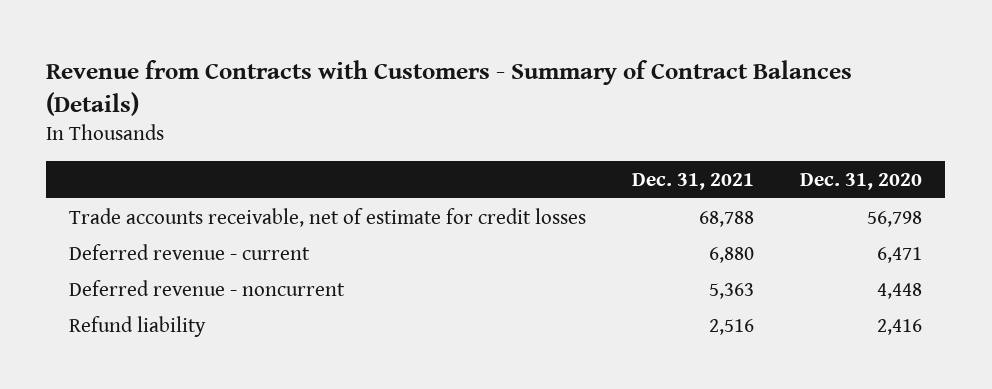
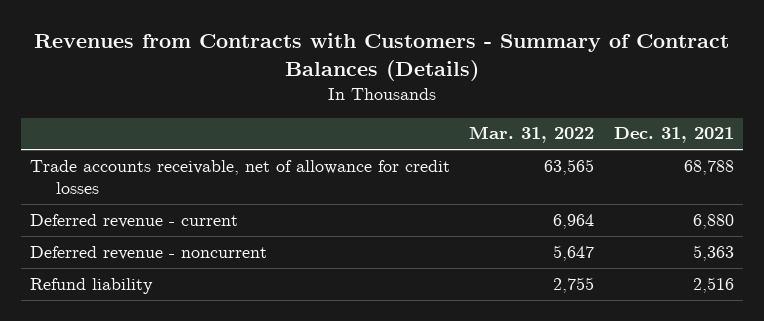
[46,59,853,116] Revenue from Contracts with Customers - Summary of Contract Balances (Details) -> [33,33,729,81] Revenues from Contracts with Customers - Summary of Contract Balances (Details)
[800,173,923,191] Dec. 31, 2020 -> none
none -> [469,126,595,144] Mar. 31, 2022
[69,207,587,227] Trade accounts receivable, net of estimate for credit losses -> [30,159,451,195] Trade accounts receivable, net of allowance for credit losses

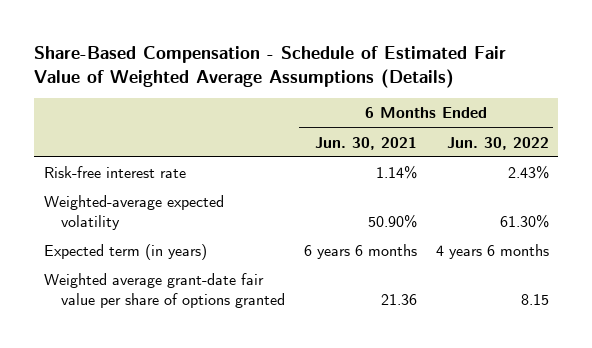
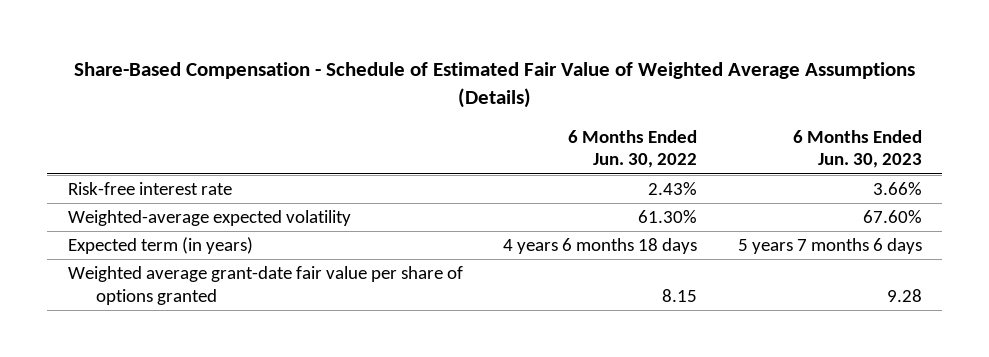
[314,136,417,150] Jun. 30, 2021 -> none
none -> [792,129,922,169] 6 Months Ended Jun. 30, 2023
[435,243,549,259] 4 years 6 months -> [503,238,698,255] 4 years 6 months 18 days

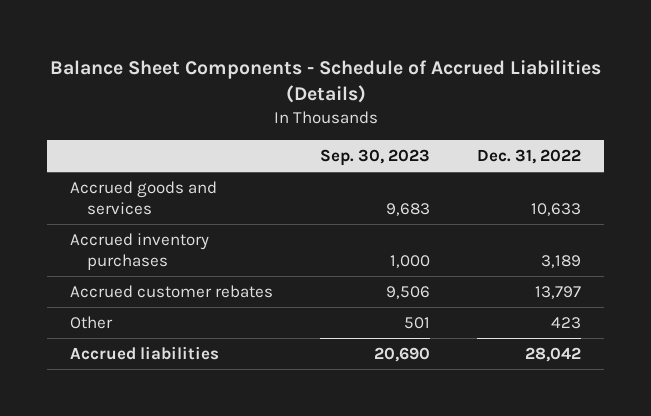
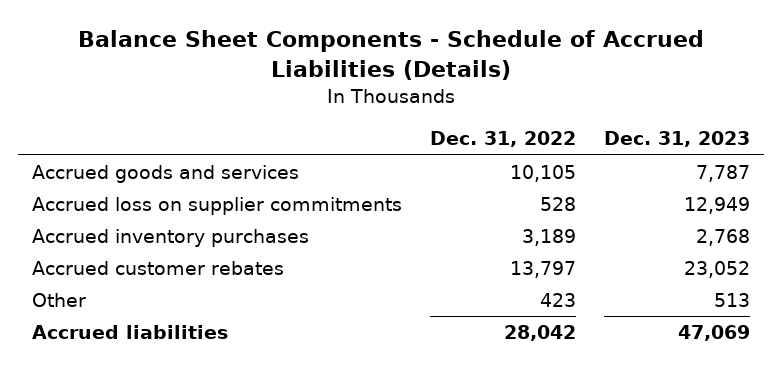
[320,149,431,167] Sep. 30, 2023 -> none
none -> [604,131,751,148] Dec. 31, 2023
[530,202,581,216] 10,633 -> [509,165,576,183] 10,105
none -> [31,197,402,216] Accrued loss on supplier commitments

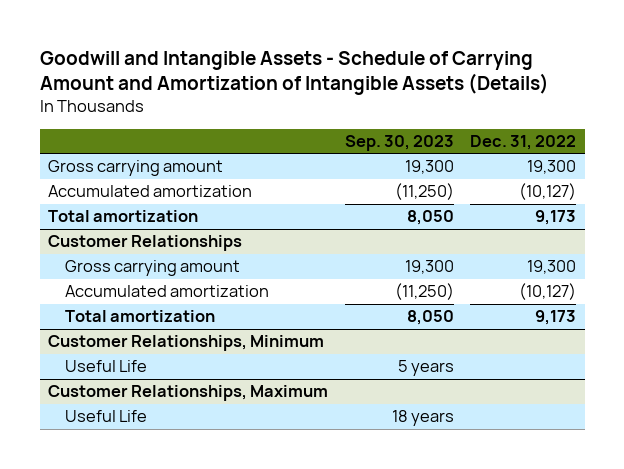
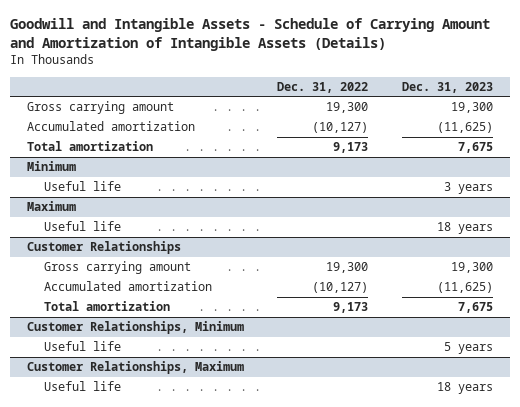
[344,134,454,151] Sep. 30, 2023 -> none
none -> [402,81,494,93] Dec. 31, 2023
none -> [26,161,76,172] Minimum
none -> [43,181,121,192] Useful life
none -> [26,201,76,212] Maximum
none -> [43,221,121,232] Useful life
[64,360,147,373] Useful Life -> [43,341,121,352] Useful life
[64,410,147,423] Useful Life -> [43,381,121,392] Useful life

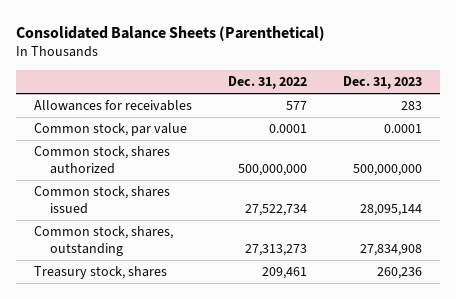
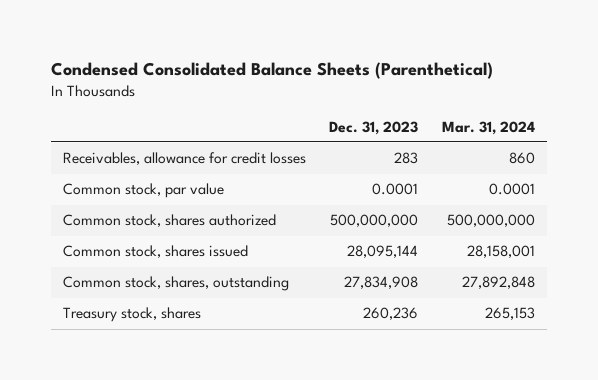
[16,25,326,41] Consolidated Balance Sheets (Parenthetical) -> [50,61,493,79] Condensed Consolidated Balance Sheets (Parenthetical)
[228,76,308,90] Dec. 31, 2022 -> none
none -> [441,120,535,135] Mar. 31, 2024
[34,100,193,112] Allowances for receivables -> [62,152,306,166] Receivables, allowance for credit losses

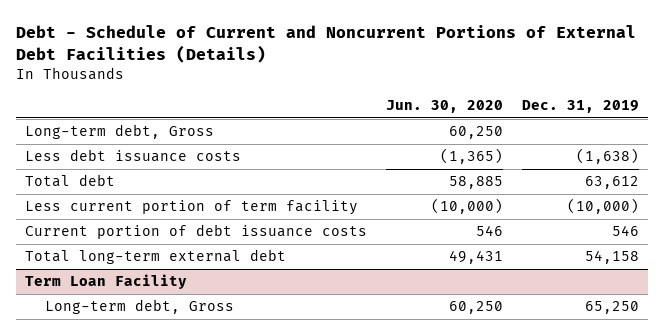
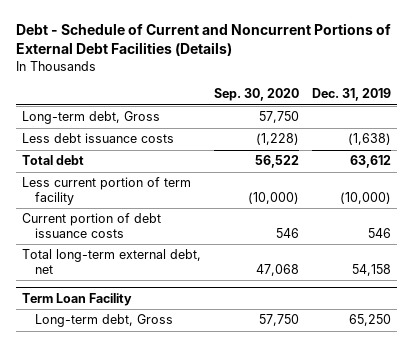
[385,100,503,114] Jun. 30, 2020 -> none
none -> [213,88,299,102] Sep. 30, 2020
[25,249,287,265] Total long-term external debt -> [22,249,202,275] Total long-term external debt, net

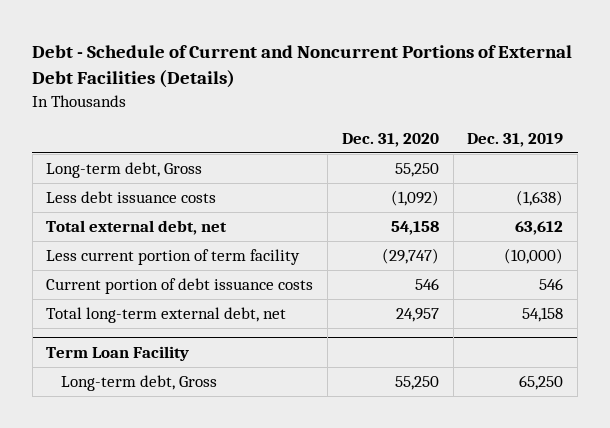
[213,88,299,102] Sep. 30, 2020 -> none
none -> [341,132,439,147] Dec. 31, 2020
[22,155,85,166] Total debt -> [46,220,228,236] Total external debt, net

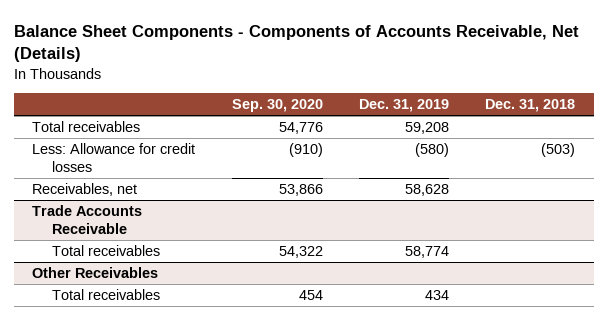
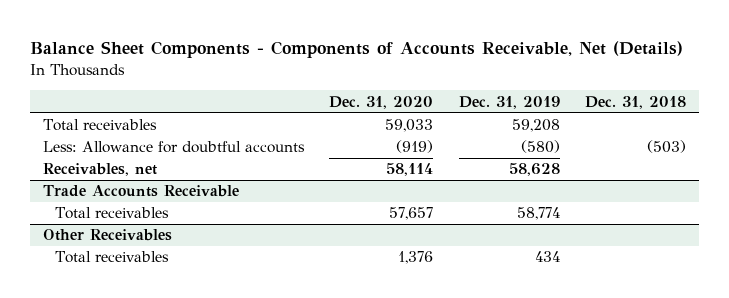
[231,99,323,113] Sep. 30, 2020 -> none
none -> [329,95,434,109] Dec. 31, 2020
[32,143,196,173] Less: Allowance for credit losses -> [43,141,306,154] Less: Allowance for doubtful accounts

